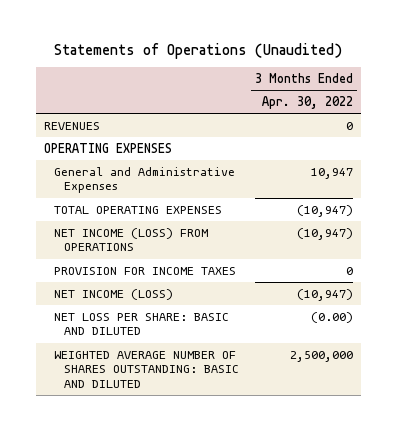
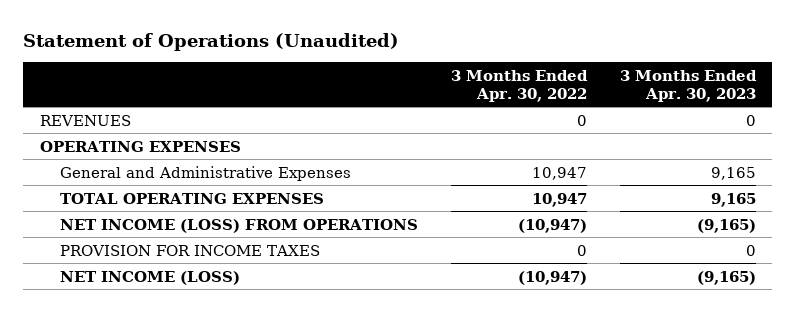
[54,43,343,60] Statements of Operations (Unaudited) -> [23,32,400,51] Statement of Operations (Unaudited)
none -> [619,69,757,102] 3 Months Ended Apr. 30, 2023
[296,204,353,217] (10,947) -> [531,192,587,207] 10,947
[53,312,229,336] NET LOSS PER SHARE: BASIC AND DILUTED -> none
[53,350,239,388] WEIGHTED AVERAGE NUMBER OF SHARES OUTSTANDING: BASIC AND DILUTED -> none

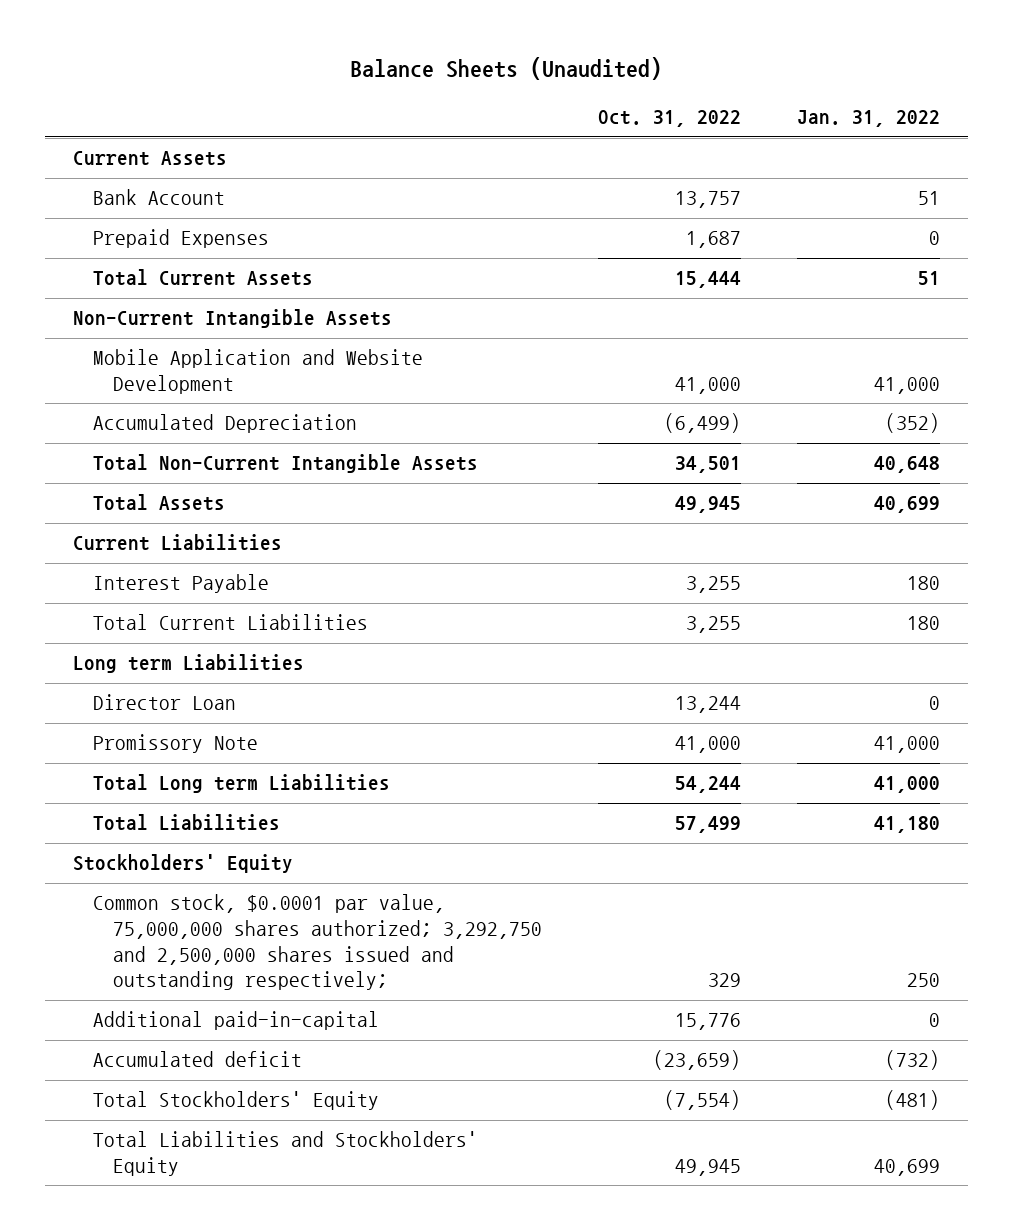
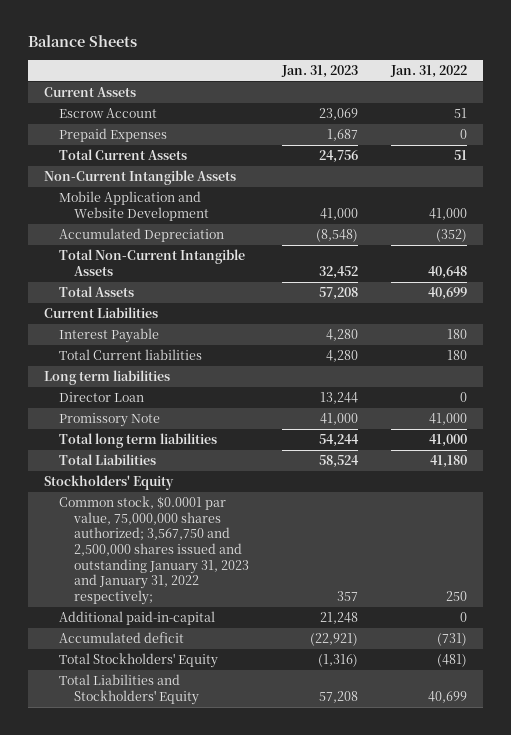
[350,57,663,81] Balance Sheets (Unaudited) -> [27,35,137,48] Balance Sheets
[598,110,742,128] Oct. 31, 2022 -> none
none -> [280,65,358,79] Jan. 31, 2023
[92,189,225,206] Bank Account -> [58,108,157,119] Escrow Account
[92,614,368,631] Total Current Liabilities -> [58,349,202,361] Total Current liabilities
[72,654,304,674] Long term Liabilities -> [44,370,171,386] Long term liabilities
[92,774,390,794] Total Long term Liabilities -> [58,433,217,449] Total long term liabilities
[92,894,543,991] Common stock, $0.0001 par value, 75,000,000 shares authorized; 3,292,750 and 2,500,000 shares issued and outstanding respectively; -> [58,496,249,605] Common stock, $0.0001 par value, 75,000,000 shares authorized; 3,567,750 and 2,500,000 shares issued and outstanding January 31, 2023 and January 31, 2022 respectively;
[885,1050,941,1071] (732) -> [436,633,467,647] (731)

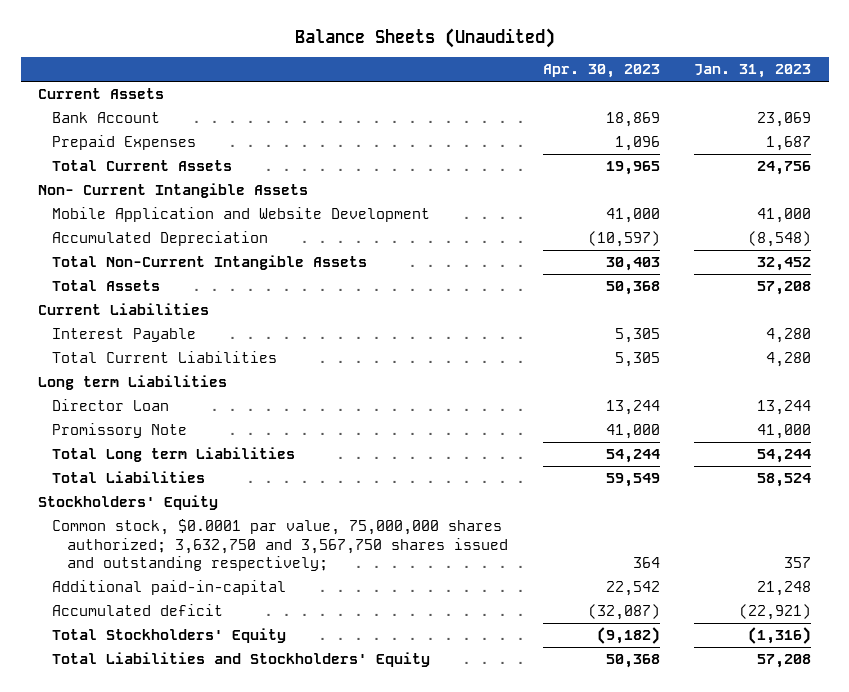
[27,35,137,48] Balance Sheets -> [294,27,555,48] Balance Sheets (Unaudited)
[389,65,467,79] Jan. 31, 2022 -> none
none -> [542,64,660,79] Apr. 30, 2023
[58,108,157,119] Escrow Account -> [52,112,161,124] Bank Account
[44,170,237,186] Non-Current Intangible Assets -> [38,183,309,199] Non- Current Intangible Assets
[58,349,202,361] Total Current liabilities -> [52,351,278,364] Total Current Liabilities
[44,370,171,386] Long term liabilities -> [38,375,228,391] Long term Liabilities
[58,433,217,449] Total long term liabilities -> [52,447,296,463] Total Long term Liabilities
[58,496,249,605] Common stock, $0.0001 par value, 75,000,000 shares authorized; 3,567,750 and 2,500,000 shares issued and outstanding January 31, 2023 and January 31, 2022 respectively; -> [52,519,508,572] Common stock, $0.0001 par value, 75,000,000 shares authorized; 3,632,750 and 3,567,750 shares issued and outstanding respectively;

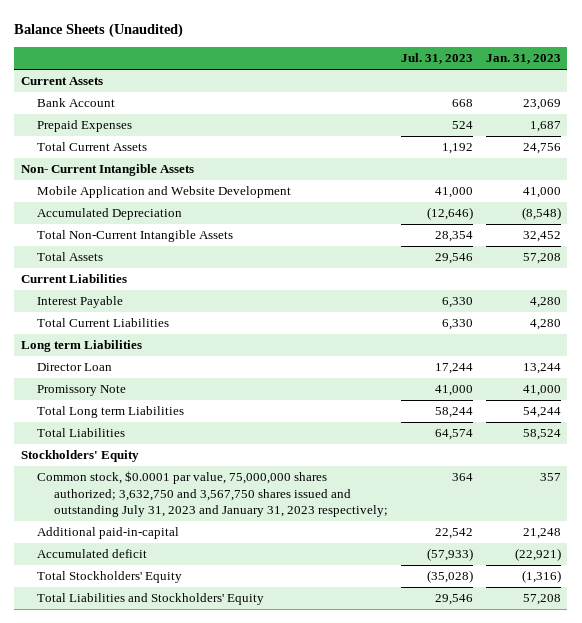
[542,64,660,79] Apr. 30, 2023 -> none
none -> [400,53,473,65] Jul. 31, 2023
[52,519,508,572] Common stock, $0.0001 par value, 75,000,000 shares authorized; 3,632,750 and 3,567,750 shares issued and outstanding respectively; -> [37,471,388,517] Common stock, $0.0001 par value, 75,000,000 shares authorized; 3,632,750 and 3,567,750 shares issued and outstanding July 31, 2023 and January 31, 2023 respectively;

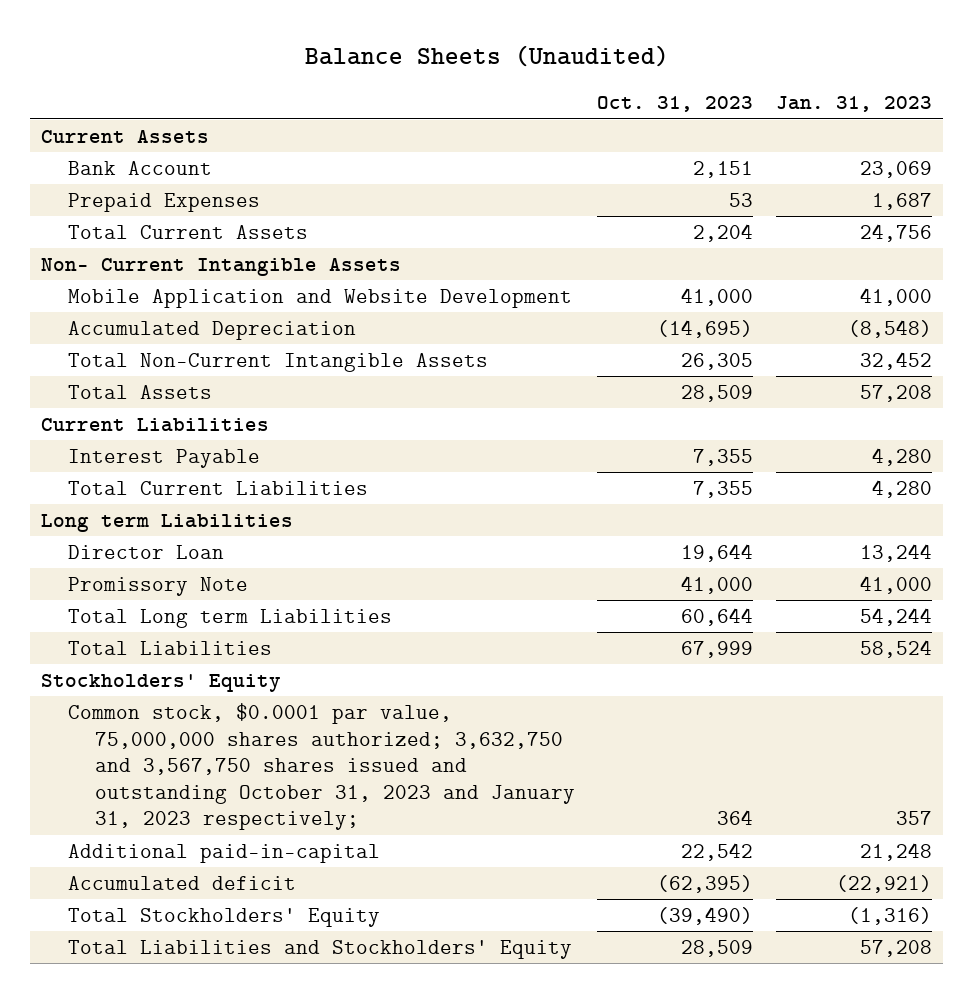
[400,53,473,65] Jul. 31, 2023 -> none
none -> [597,96,754,113] Oct. 31, 2023
[37,471,388,517] Common stock, $0.0001 par value, 75,000,000 shares authorized; 3,632,750 and 3,567,750 shares issued and outstanding July 31, 2023 and January 31, 2023 respectively; -> [68,702,575,831] Common stock, $0.0001 par value, 75,000,000 shares authorized; 3,632,750 and 3,567,750 shares issued and outstanding October 31, 2023 and January 31, 2023 respectively;

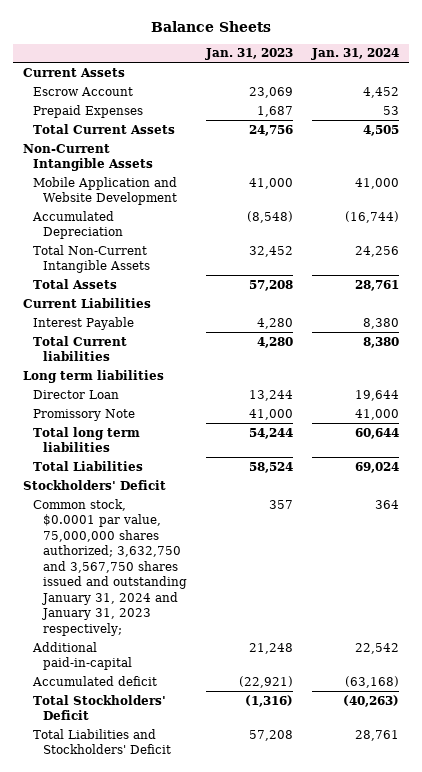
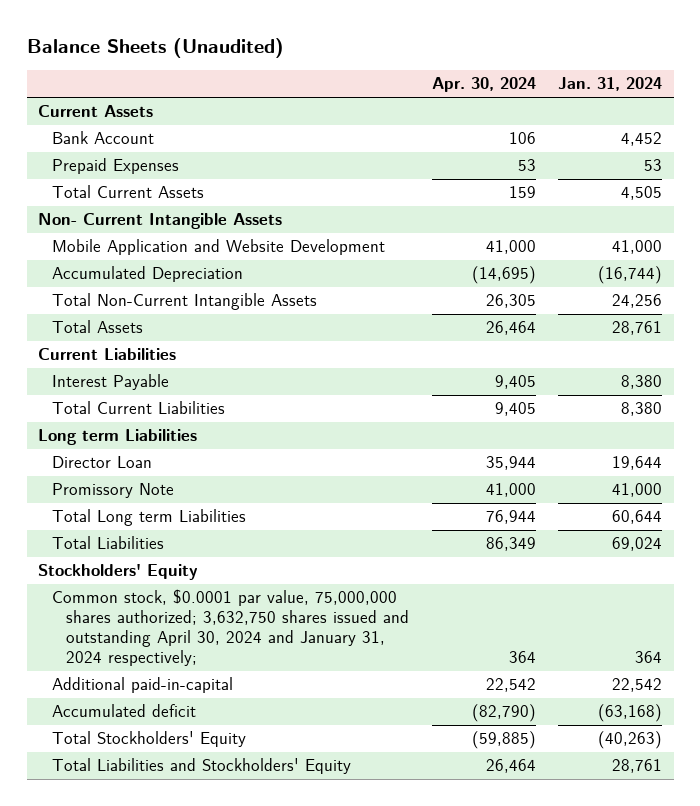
[150,20,271,32] Balance Sheets -> [26,37,284,58] Balance Sheets (Unaudited)
[204,48,293,61] Jan. 31, 2023 -> none
none -> [431,77,536,93] Apr. 30, 2024
[32,86,133,96] Escrow Account -> [52,131,155,145] Bank Account
[22,143,153,172] Non-Current Intangible Assets -> [38,213,283,230] Non- Current Intangible Assets
[32,335,127,362] Total Current liabilities -> [52,401,226,415] Total Current Liabilities
[22,369,164,383] Long term liabilities -> [38,429,198,446] Long term Liabilities
[32,426,140,453] Total long term liabilities -> [52,509,247,527] Total Long term Liabilities
[22,479,166,490] Stockholders' Deficit -> [38,564,199,581] Stockholders' Equity
[32,498,187,637] Common stock, $0.0001 par value, 75,000,000 shares authorized; 3,632,750 and 3,567,750 shares issued and outstanding January 31, 2024 and January 31, 2023 respectively; -> [52,589,410,667] Common stock, $0.0001 par value, 75,000,000 shares authorized; 3,632,750 shares issued and outstanding April 30, 2024 and January 31, 2024 respectively;
[32,694,166,721] Total Stockholders' Deficit -> [52,731,247,748] Total Stockholders' Equity
[32,728,171,755] Total Liabilities and Stockholders' Deficit -> [52,758,352,775] Total Liabilities and Stockholders' Equity

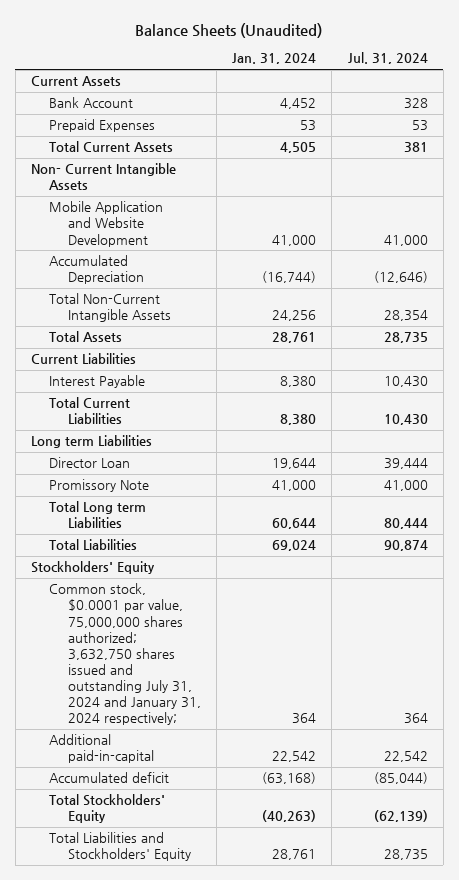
[431,77,536,93] Apr. 30, 2024 -> none
none -> [347,52,428,65] Jul. 31, 2024
[52,589,410,667] Common stock, $0.0001 par value, 75,000,000 shares authorized; 3,632,750 shares issued and outstanding April 30, 2024 and January 31, 2024 respectively; -> [49,583,201,725] Common stock, $0.0001 par value, 75,000,000 shares authorized; 3,632,750 shares issued and outstanding July 31, 2024 and January 31, 2024 respectively;

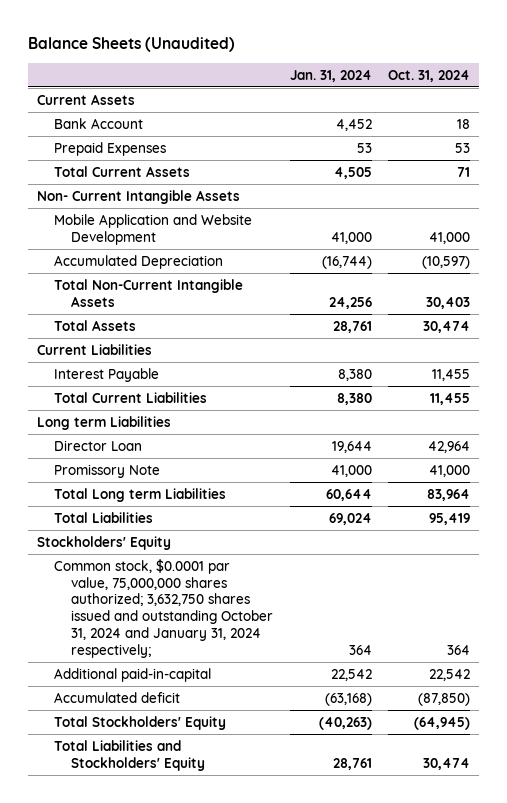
[347,52,428,65] Jul. 31, 2024 -> none
none -> [388,69,471,82] Oct. 31, 2024
[49,583,201,725] Common stock, $0.0001 par value, 75,000,000 shares authorized; 3,632,750 shares issued and outstanding July 31, 2024 and January 31, 2024 respectively; -> [53,558,274,658] Common stock, $0.0001 par value, 75,000,000 shares authorized; 3,632,750 shares issued and outstanding October 31, 2024 and January 31, 2024 respectively;

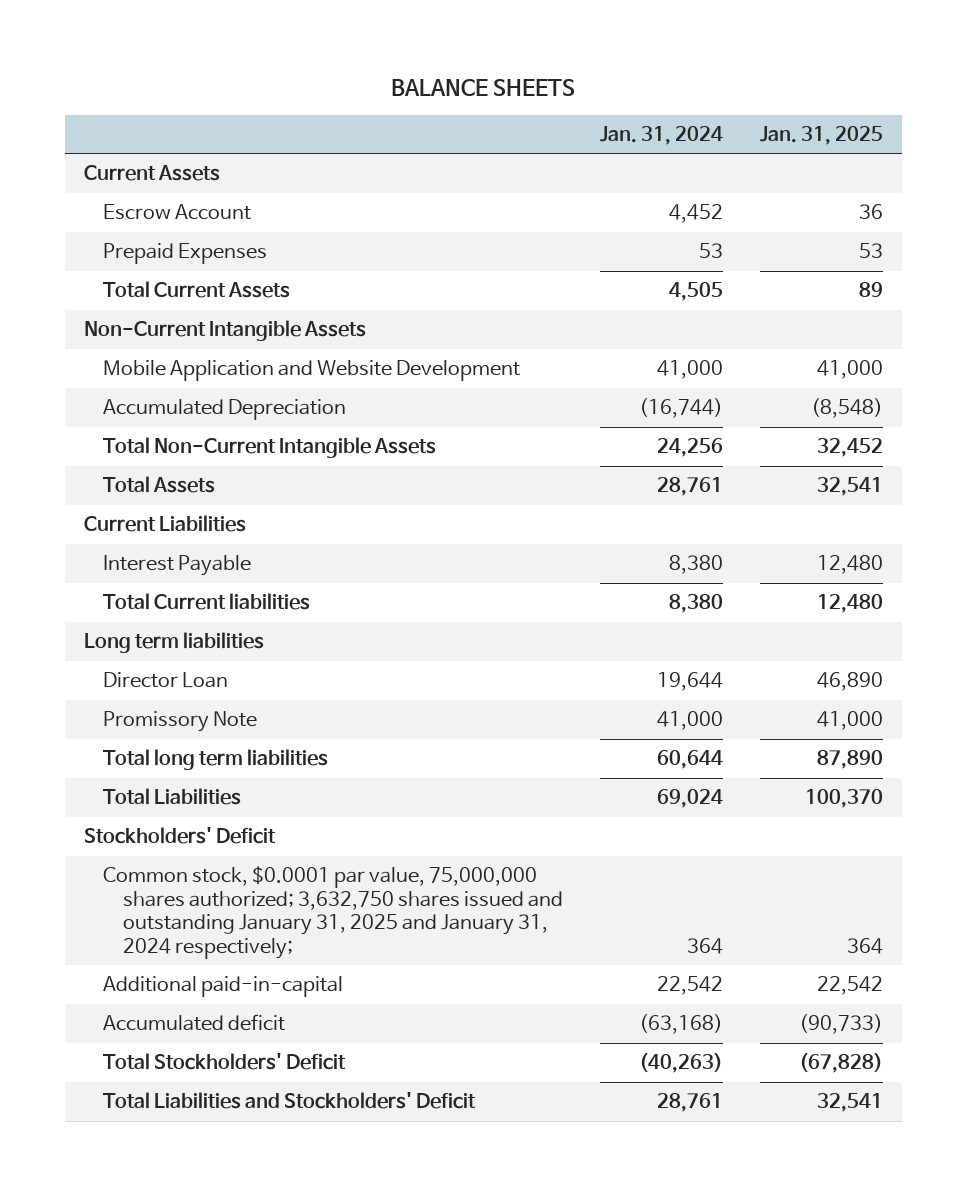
[28,37,236,53] Balance Sheets (Unaudited) -> [391,79,576,97] BALANCE SHEETS
[388,69,471,82] Oct. 31, 2024 -> none
none -> [759,125,883,145] Jan. 31, 2025
[53,117,143,129] Bank Account -> [103,204,252,221] Escrow Account
[36,189,240,204] Non- Current Intangible Assets -> [83,320,366,342] Non-Current Intangible Assets
[53,391,207,403] Total Current Liabilities -> [103,593,311,611] Total Current liabilities
[36,415,171,430] Long term Liabilities -> [83,632,264,654] Long term liabilities
[53,487,226,502] Total Long term Liabilities -> [103,749,329,771] Total long term liabilities
[36,535,171,550] Stockholders' Equity -> [83,827,276,845] Stockholders' Deficit
[53,558,274,658] Common stock, $0.0001 par value, 75,000,000 shares authorized; 3,632,750 shares issued and outstanding October 31, 2024 and January 31, 2024 respectively; -> [103,866,563,959] Common stock, $0.0001 par value, 75,000,000 shares authorized; 3,632,750 shares issued and outstanding January 31, 2025 and January 31, 2024 respectively;
[53,715,226,730] Total Stockholders' Equity -> [103,1053,347,1071] Total Stockholders' Deficit
[53,739,206,771] Total Liabilities and Stockholders' Equity -> [103,1092,477,1110] Total Liabilities and Stockholders' Deficit

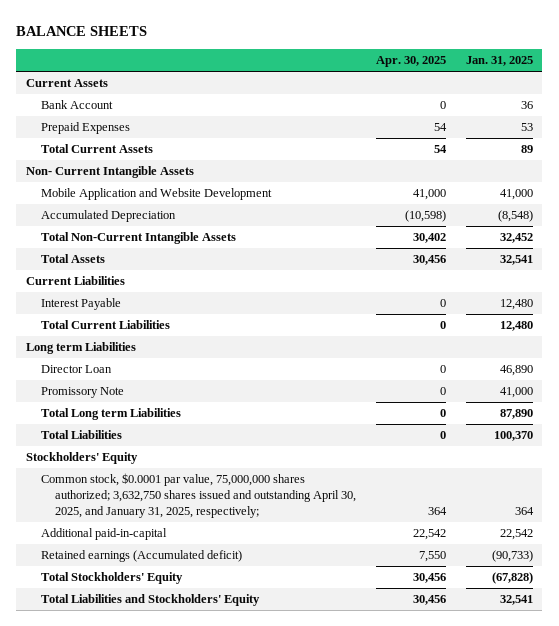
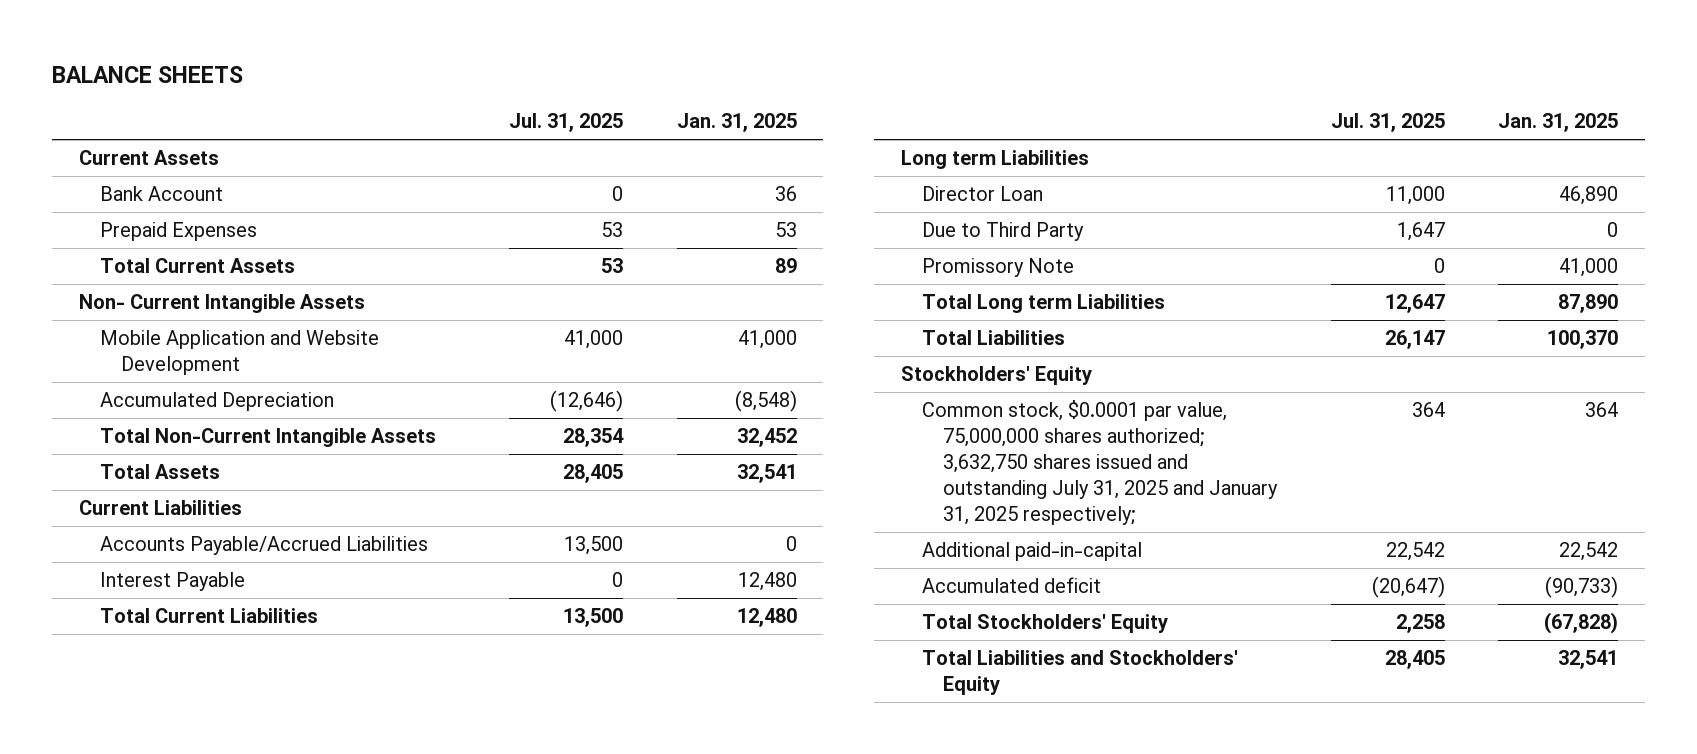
[376,55,447,67] Apr. 30, 2025 -> none
none -> [508,113,623,133] Jul. 31, 2025
none -> [99,536,428,556] Accounts Payable/Accrued Liabilities
none -> [921,222,1084,242] Due to Third Party
[40,473,357,518] Common stock, $0.0001 par value, 75,000,000 shares authorized; 3,632,750 shares issued and outstanding April 30, 2025, and January 31, 2025, respectively; -> [921,400,1279,526] Common stock, $0.0001 par value, 75,000,000 shares authorized; 3,632,750 shares issued and outstanding July 31, 2025 and January 31, 2025 respectively;
[40,550,242,563] Retained earnings (Accumulated deficit) -> [921,577,1101,594] Accumulated deficit

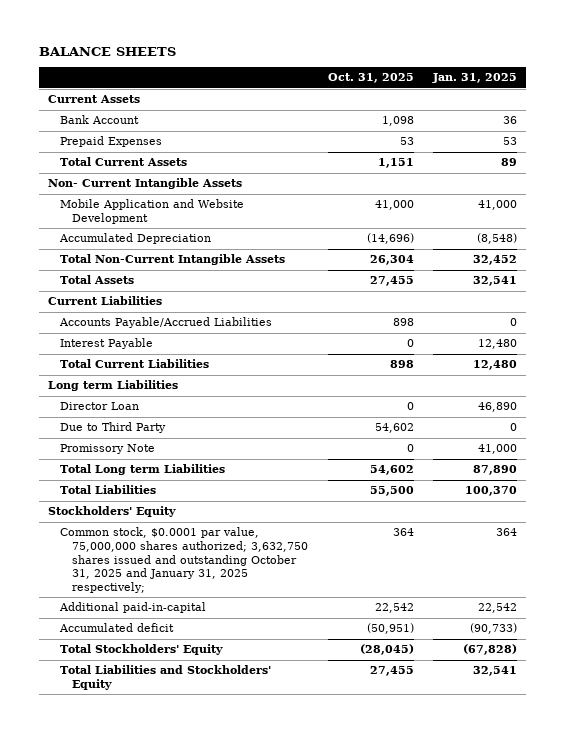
[508,113,623,133] Jul. 31, 2025 -> none
none -> [327,73,414,84] Oct. 31, 2025
[921,400,1279,526] Common stock, $0.0001 par value, 75,000,000 shares authorized; 3,632,750 shares issued and outstanding July 31, 2025 and January 31, 2025 respectively; -> [60,527,309,594] Common stock, $0.0001 par value, 75,000,000 shares authorized; 3,632,750 shares issued and outstanding October 31, 2025 and January 31, 2025 respectively;

